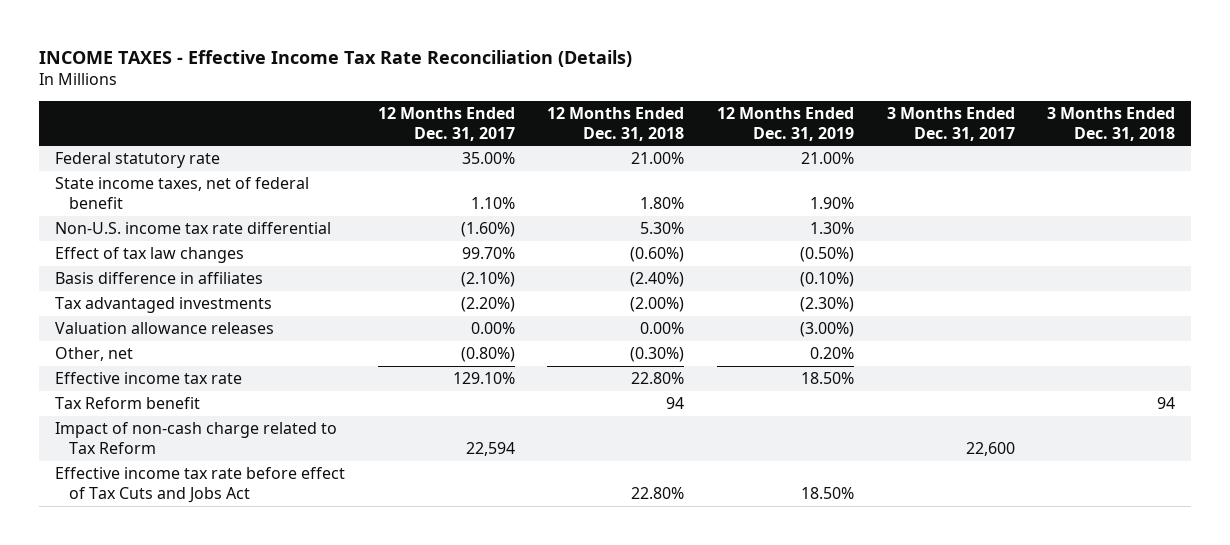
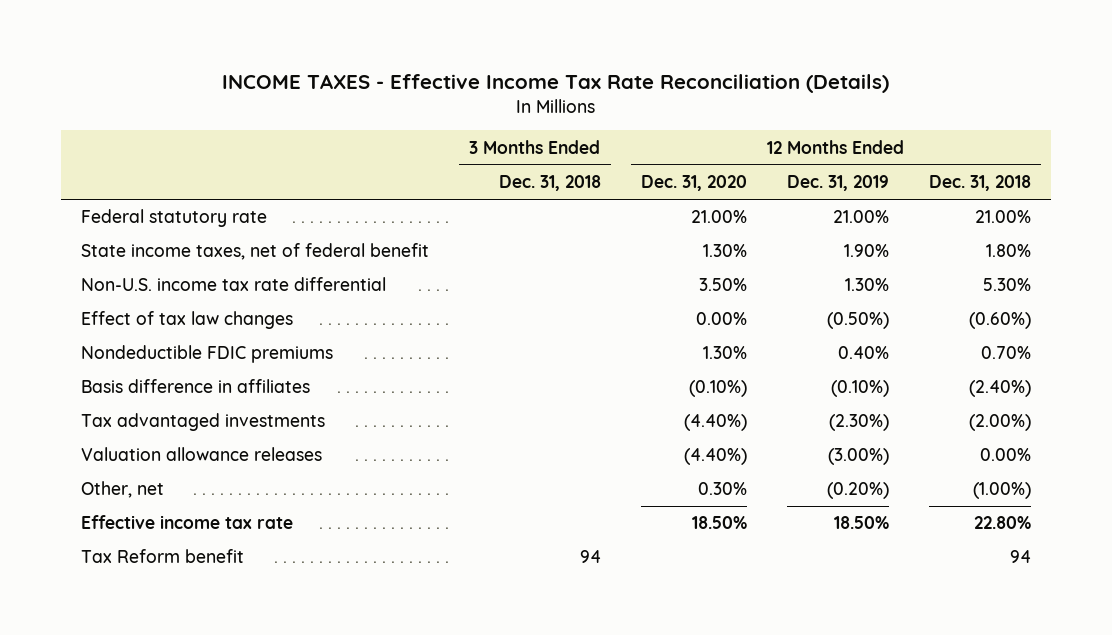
[377,106,515,141] 12 Months Ended Dec. 31, 2017 -> none
[886,106,1015,141] 3 Months Ended Dec. 31, 2017 -> none
none -> [640,175,747,192] Dec. 31, 2020
none -> [81,345,334,364] Nondeductible FDIC premiums
[630,347,685,363] (0.30%) -> [973,482,1032,500] (1.00%)
[810,347,855,360] 0.20% -> [826,482,889,500] (0.20%)
[55,422,338,454] Impact of non-cash charge related to Tax Reform -> none
[55,467,346,503] Effective income tax rate before effect of Tax Cuts and Jobs Act -> none

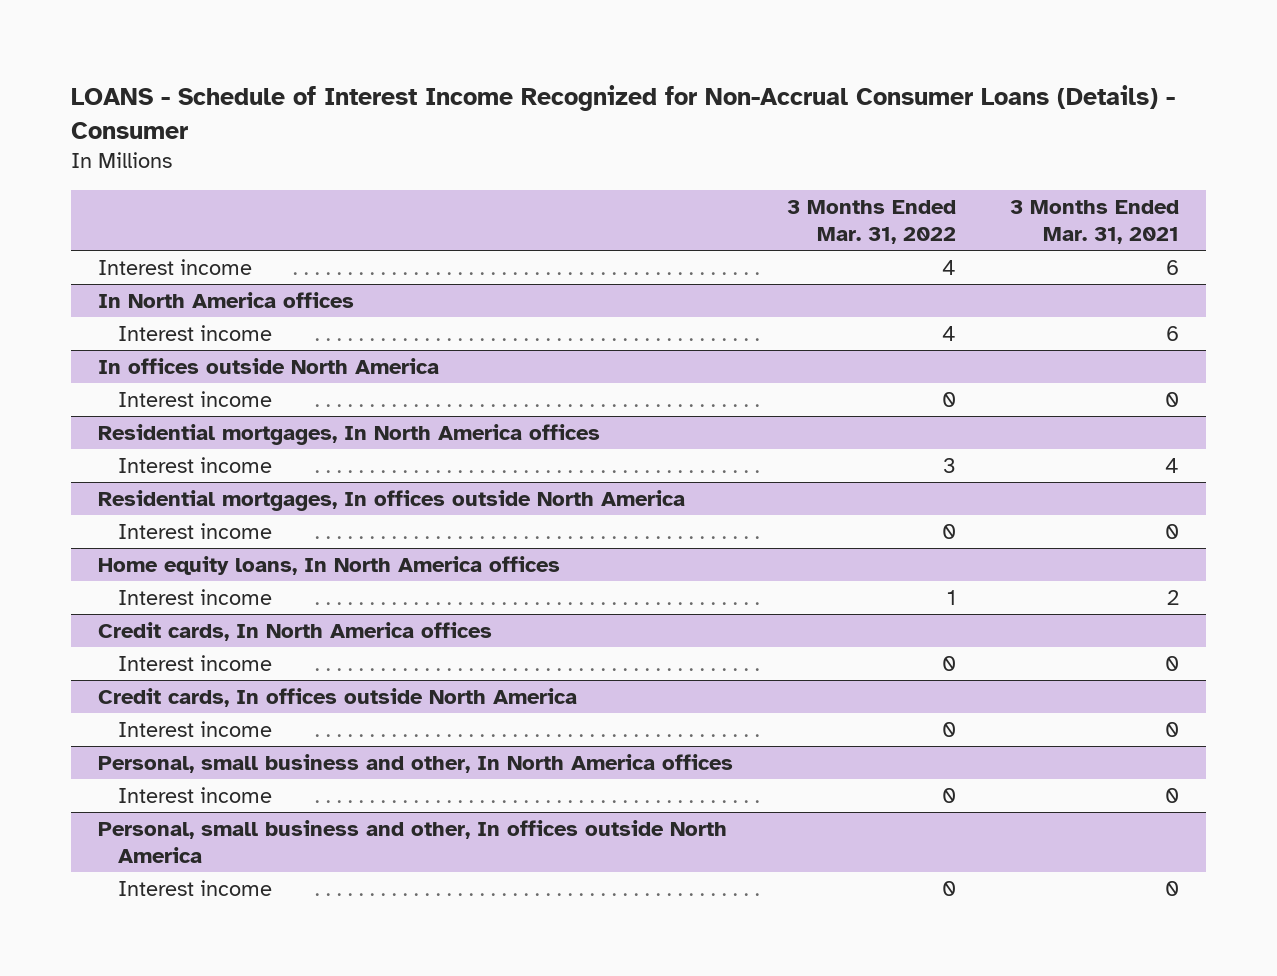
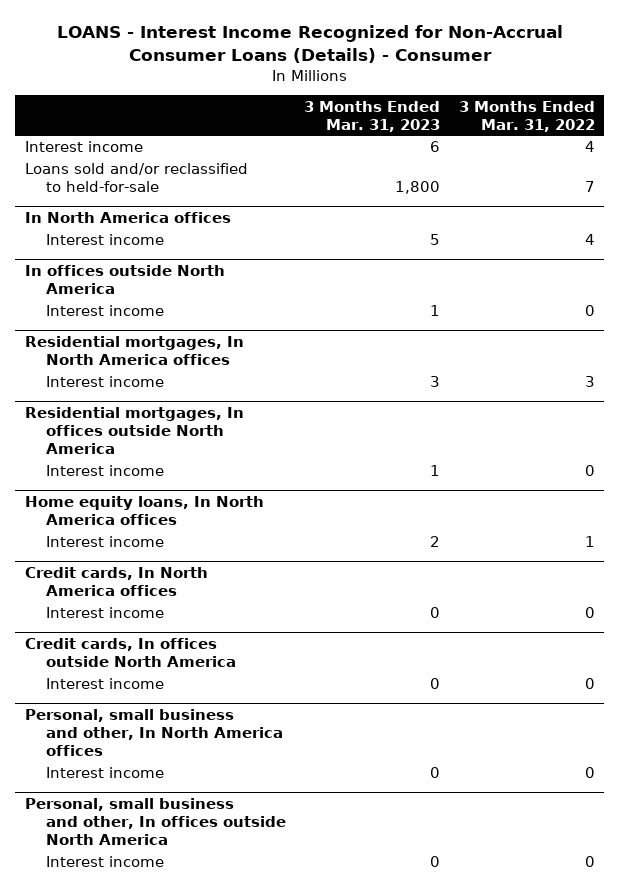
[71,85,1176,139] LOANS - Schedule of Interest Income Recognized for Non-Accrual Consumer Loans (Details) - Consumer -> [56,25,563,63] LOANS - Interest Income Recognized for Non-Accrual Consumer Loans (Details) - Consumer
[1009,200,1179,244] 3 Months Ended Mar. 31, 2021 -> none
none -> [304,100,441,132] 3 Months Ended Mar. 31, 2023
none -> [24,163,248,193] Loans sold and/or reclassified to held-for-sale

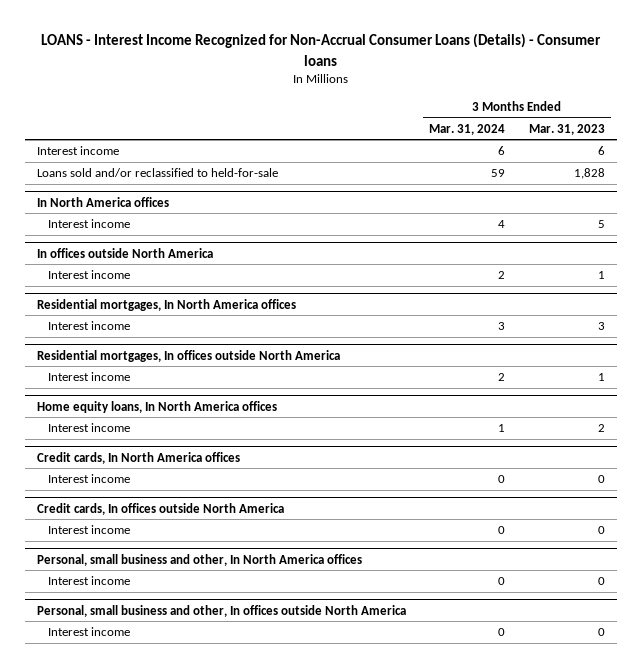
[56,25,563,63] LOANS - Interest Income Recognized for Non-Accrual Consumer Loans (Details) - Consumer -> [40,33,601,66] LOANS - Interest Income Recognized for Non-Accrual Consumer Loans (Details) - Consumer loans
[458,100,595,132] 3 Months Ended Mar. 31, 2022 -> none
none -> [429,123,506,135] Mar. 31, 2024
[395,181,441,195] 1,800 -> [573,168,605,180] 1,828

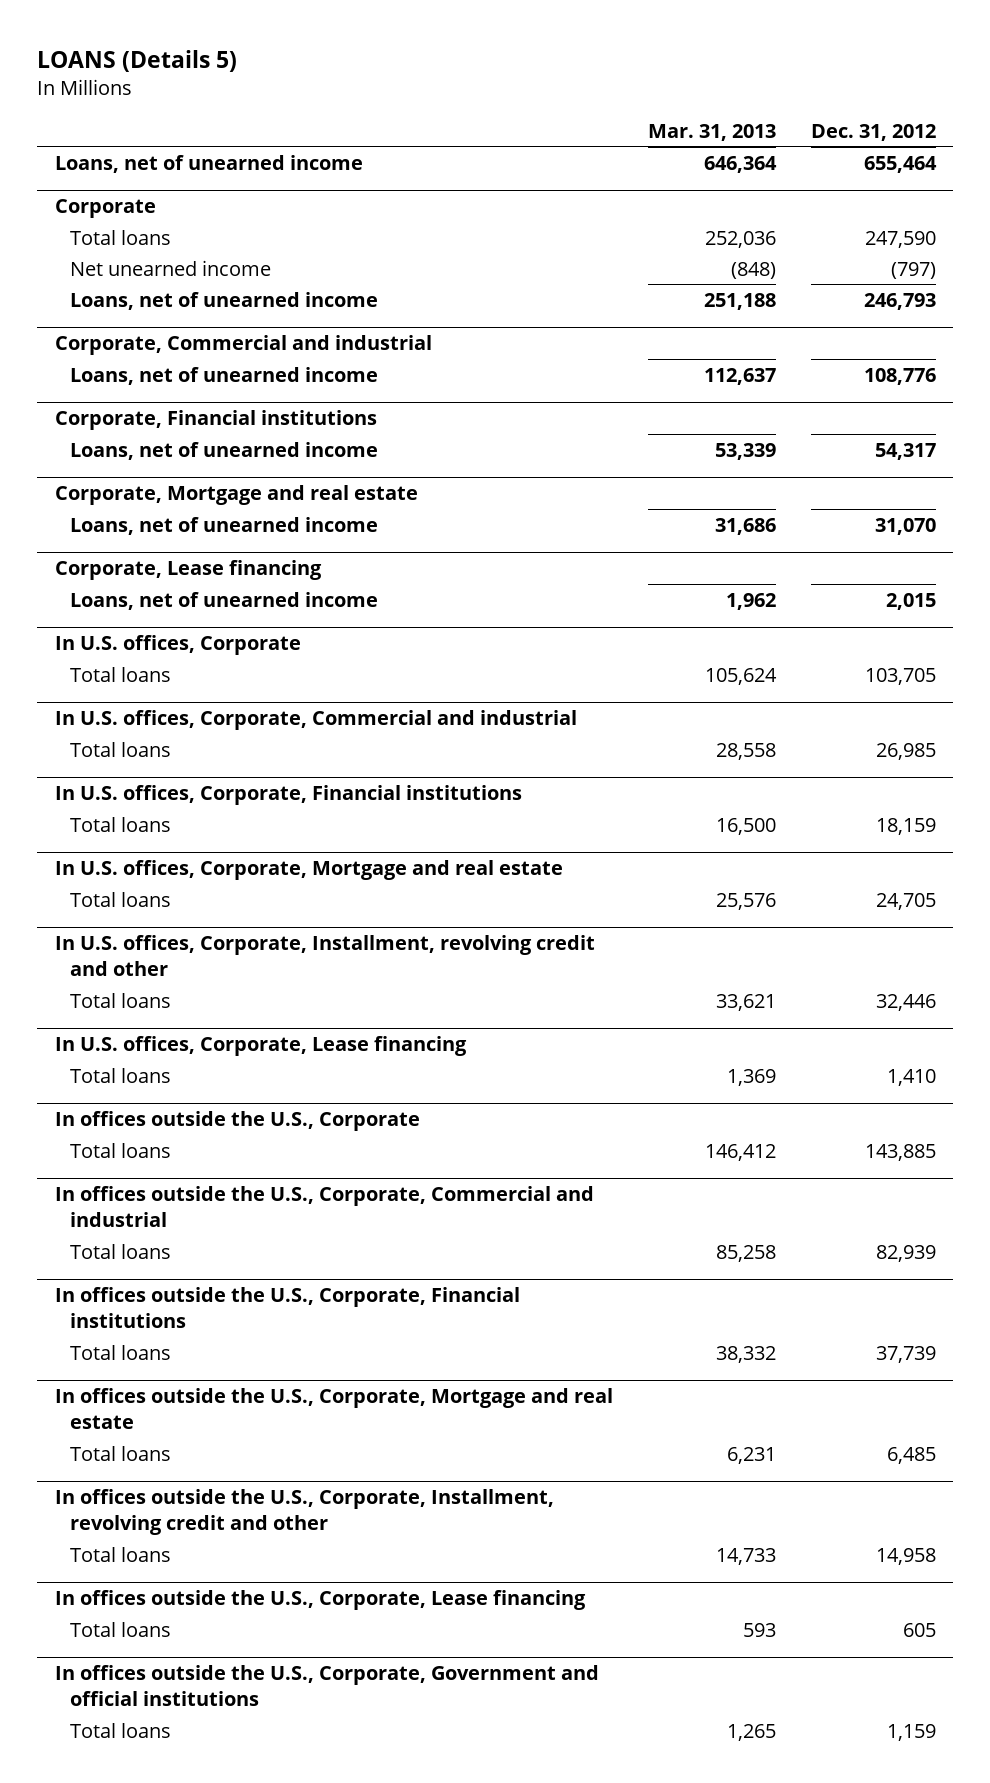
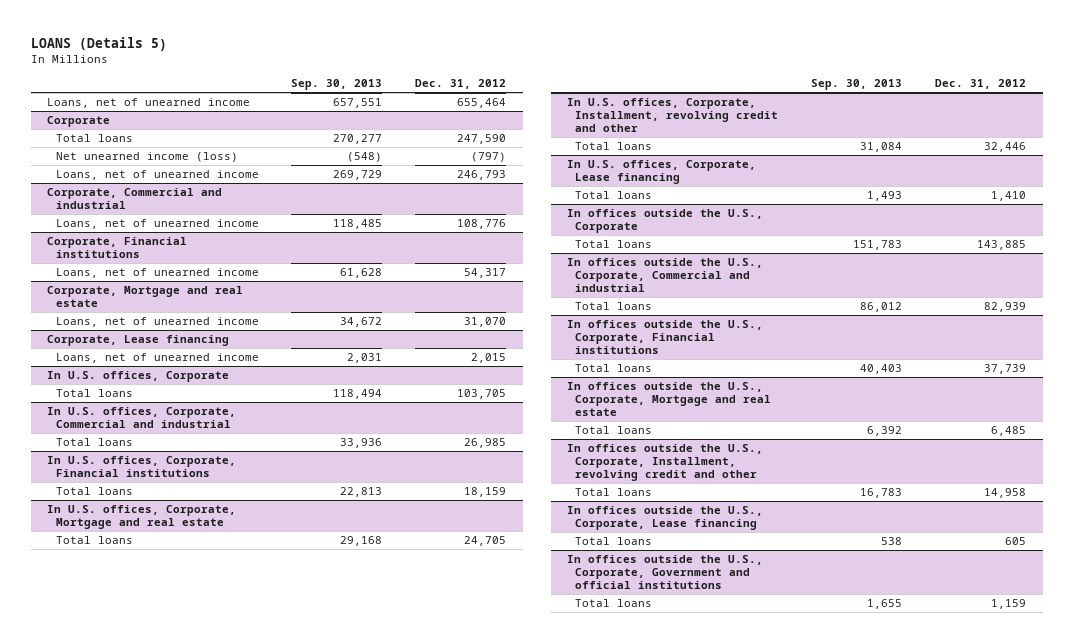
[647,124,776,142] Mar. 31, 2013 -> none
none -> [291,79,383,91] Sep. 30, 2013
[69,259,271,276] Net unearned income -> [55,151,238,162] Net unearned income (loss)

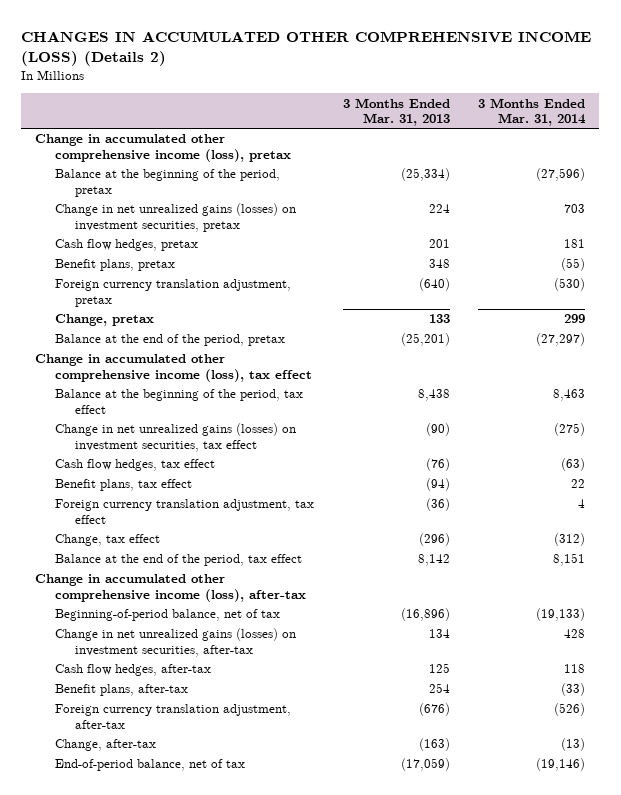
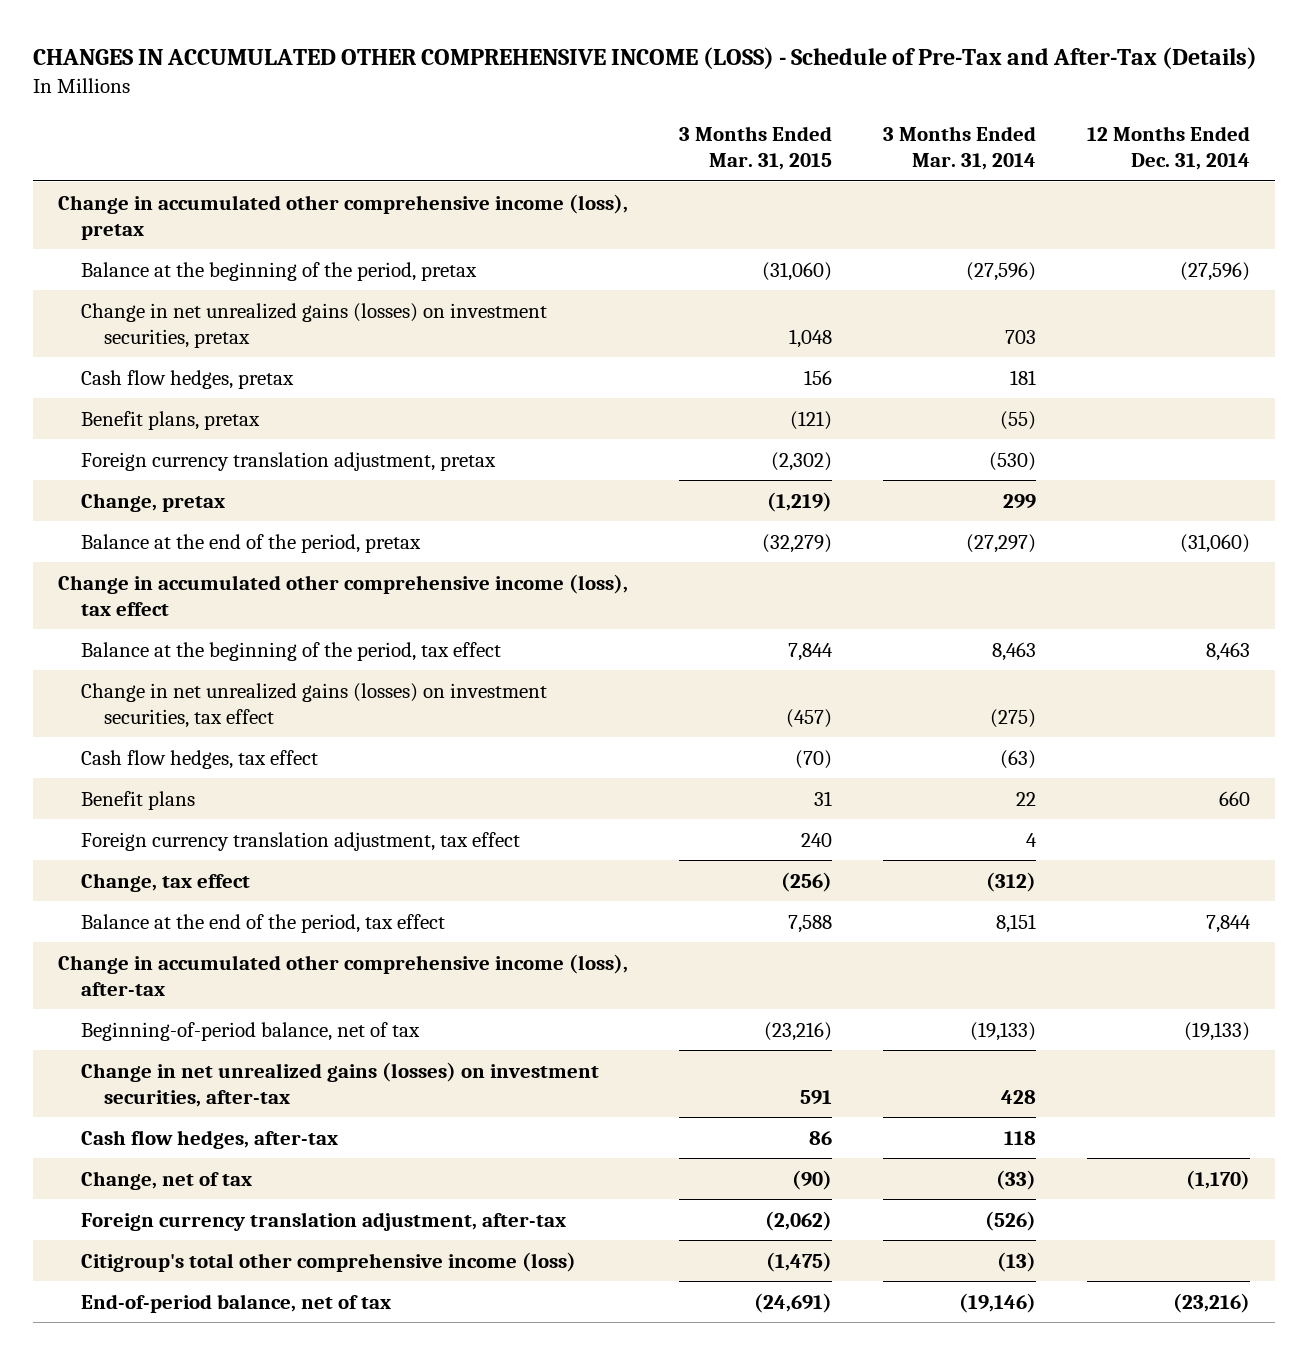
[21,30,592,67] CHANGES IN ACCUMULATED OTHER COMPREHENSIVE INCOME (LOSS) (Details 2) -> [33,47,1258,70] CHANGES IN ACCUMULATED OTHER COMPREHENSIVE INCOME (LOSS) - Schedule of Pre-Tax and After-Tax (Details)
[342,97,450,127] 3 Months Ended Mar. 31, 2013 -> none
none -> [679,126,833,171] 3 Months Ended Mar. 31, 2015
none -> [1086,126,1250,171] 12 Months Ended Dec. 31, 2014
[55,479,193,492] Benefit plans, tax effect -> [81,790,196,810] Benefit plans
[55,684,189,697] Benefit plans, after-tax -> [81,1170,253,1190] Change, net of tax
[55,739,157,752] Change, after-tax -> [81,1251,577,1272] Citigroup's total other comprehensive income (loss)

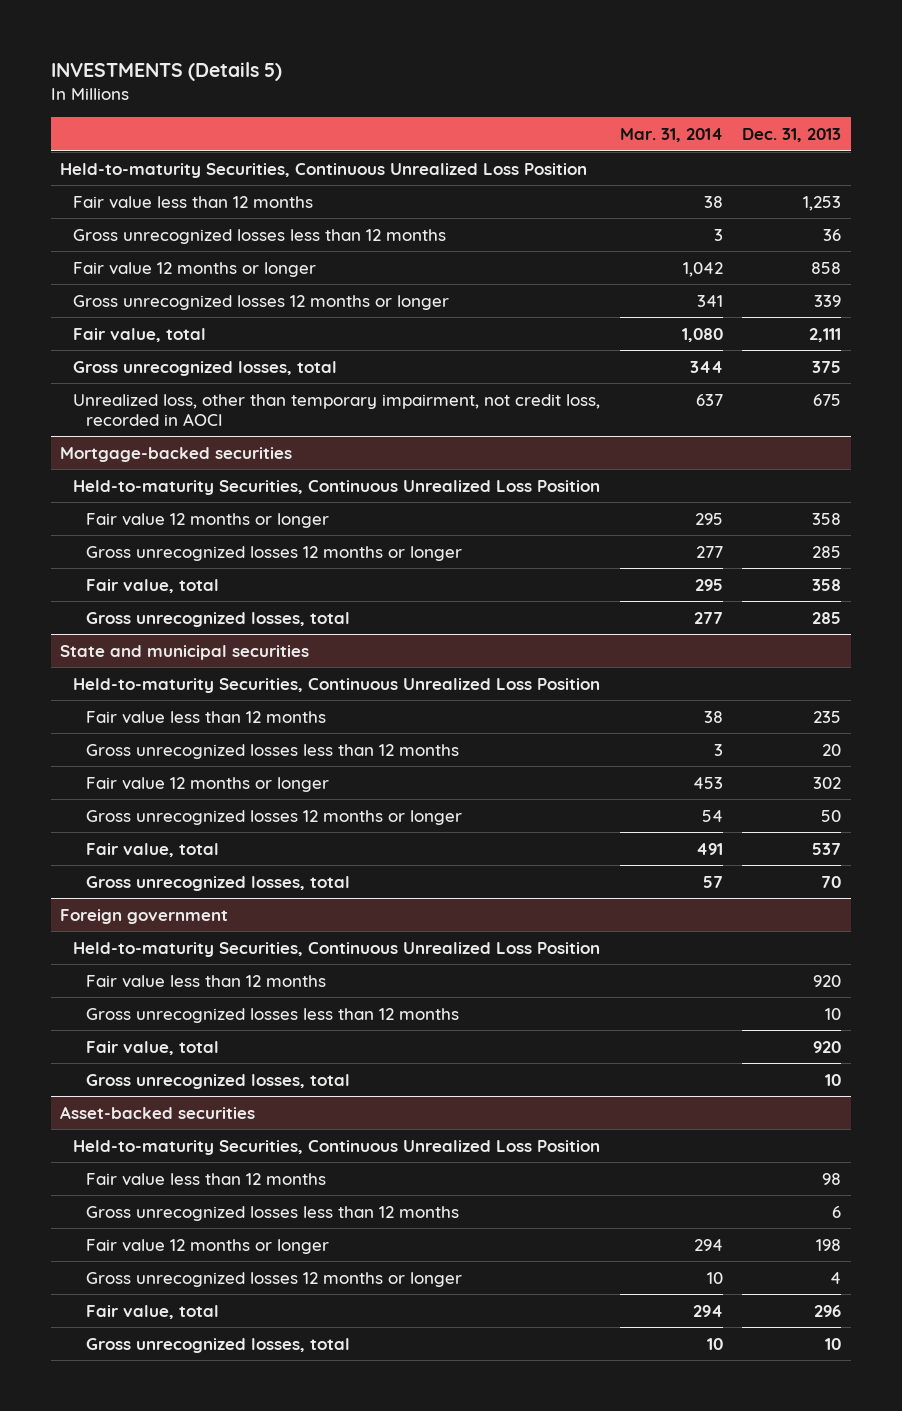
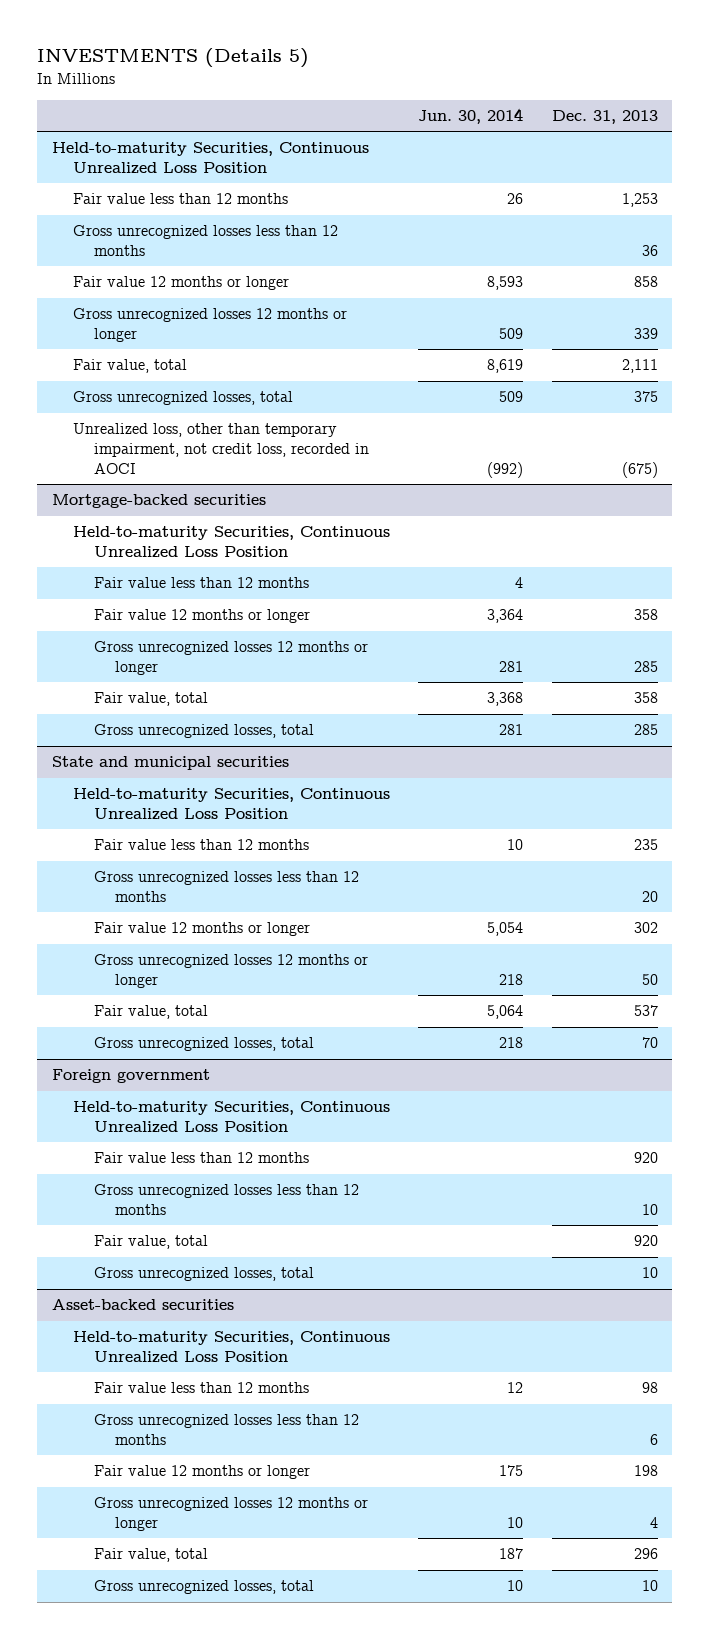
[619,127,723,142] Mar. 31, 2014 -> none
none -> [418,107,524,124] Jun. 30, 2014
[813,393,842,406] 675 -> [621,462,658,479] (675)
none -> [94,577,310,589] Fair value less than 12 months

